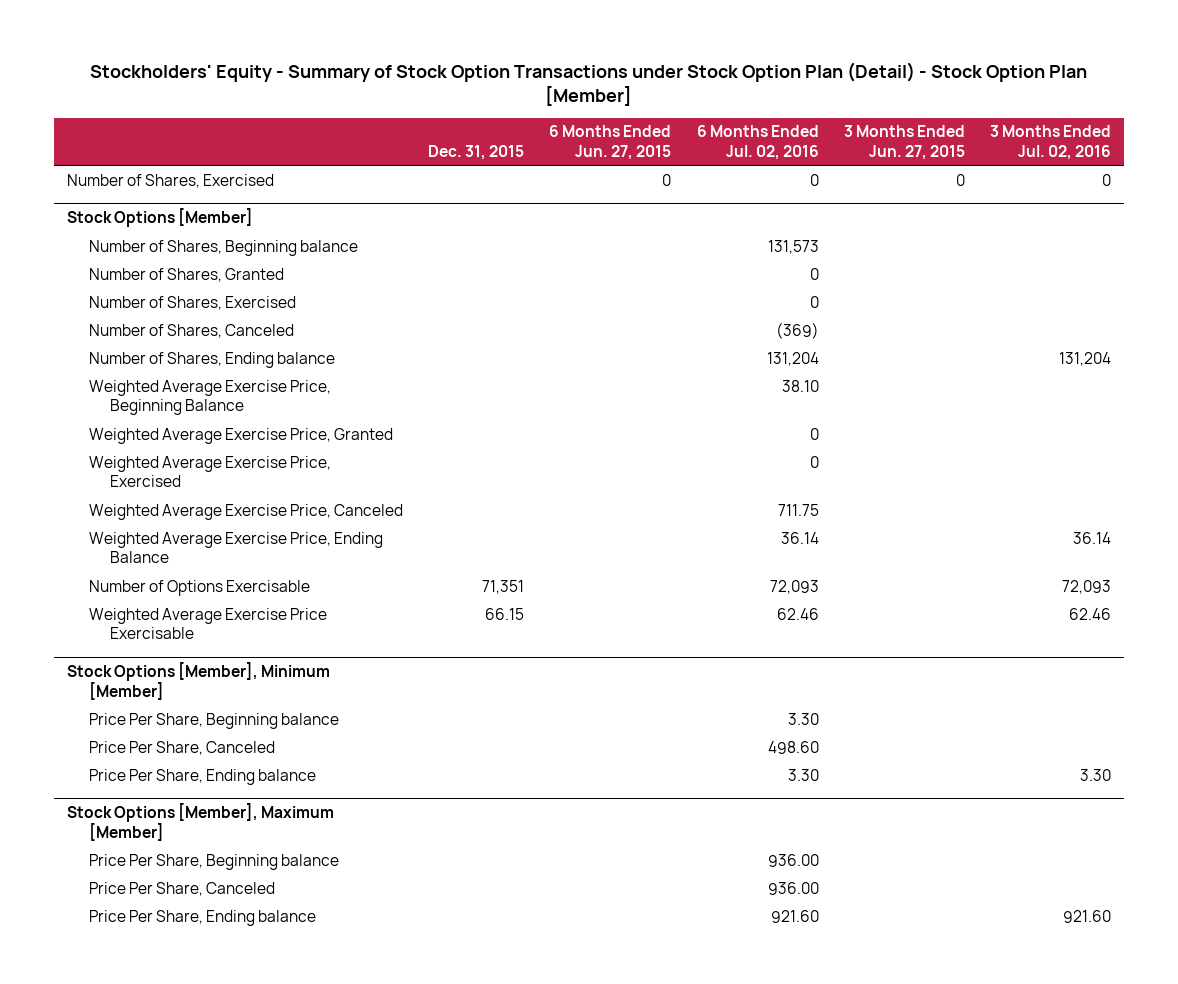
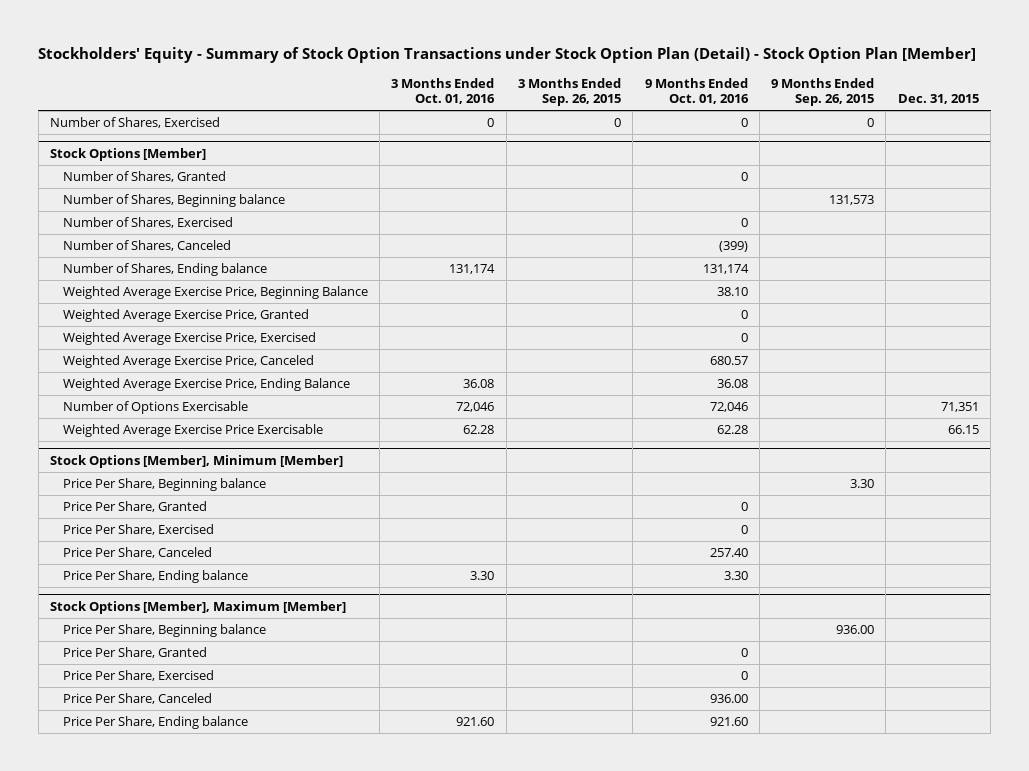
[549,125,672,160] 6 Months Ended Jun. 27, 2015 -> none
[696,125,819,160] 6 Months Ended Jul. 02, 2016 -> none
[844,125,966,160] 3 Months Ended Jun. 27, 2015 -> none
[990,125,1112,160] 3 Months Ended Jul. 02, 2016 -> none
none -> [391,77,496,105] 3 Months Ended Oct. 01, 2016
none -> [517,77,621,107] 3 Months Ended Sep. 26, 2015
none -> [644,77,749,105] 9 Months Ended Oct. 01, 2016
none -> [771,77,875,107] 9 Months Ended Sep. 26, 2015
[88,239,358,256] Number of Shares, Beginning balance -> [62,194,285,208] Number of Shares, Beginning balance
none -> [62,501,207,513] Price Per Share, Granted
none -> [62,524,214,536] Price Per Share, Exercised
none -> [62,647,207,659] Price Per Share, Granted
none -> [62,670,214,682] Price Per Share, Exercised

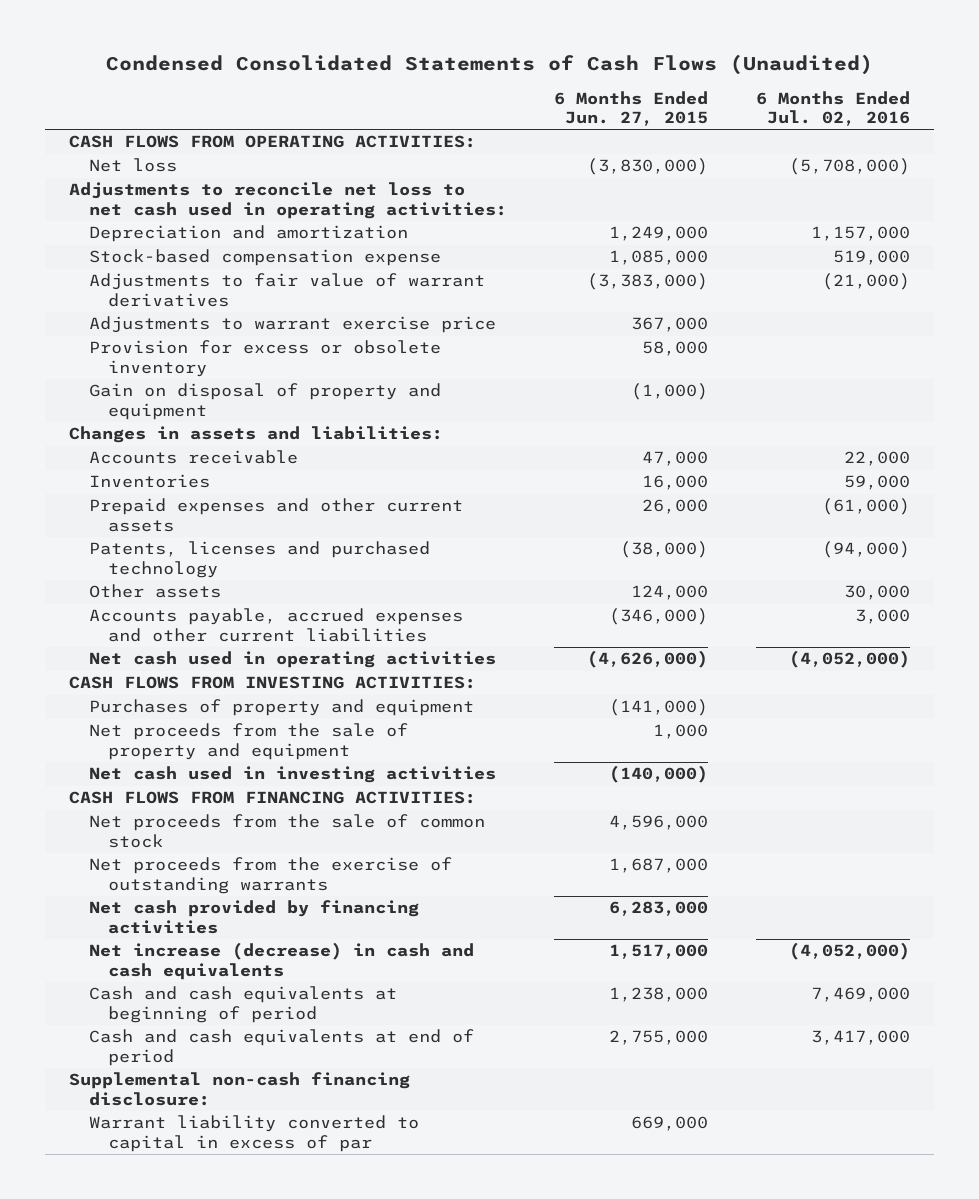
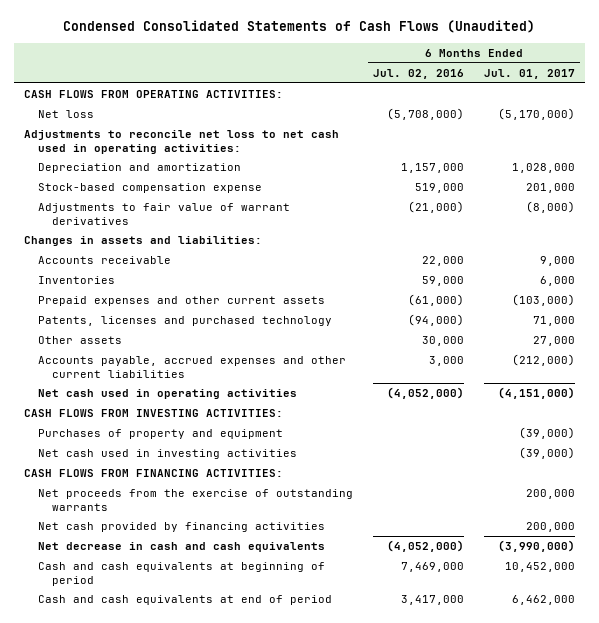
[554,90,709,126] 6 Months Ended Jun. 27, 2015 -> none
none -> [483,68,575,79] Jul. 01, 2017
[88,316,496,334] Adjustments to warrant exercise price -> none
[88,340,441,377] Provision for excess or obsolete inventory -> none
[88,383,441,420] Gain on disposal of property and equipment -> none
[88,723,408,760] Net proceeds from the sale of property and equipment -> none
[88,814,485,848] Net proceeds from the sale of common stock -> none
[88,942,474,980] Net increase (decrease) in cash and cash equivalents -> [38,542,326,553] Net decrease in cash and cash equivalents
[69,1072,411,1106] Supplemental non-cash financing disclosure: -> none
[88,1115,419,1152] Warrant liability converted to capital in excess of par -> none

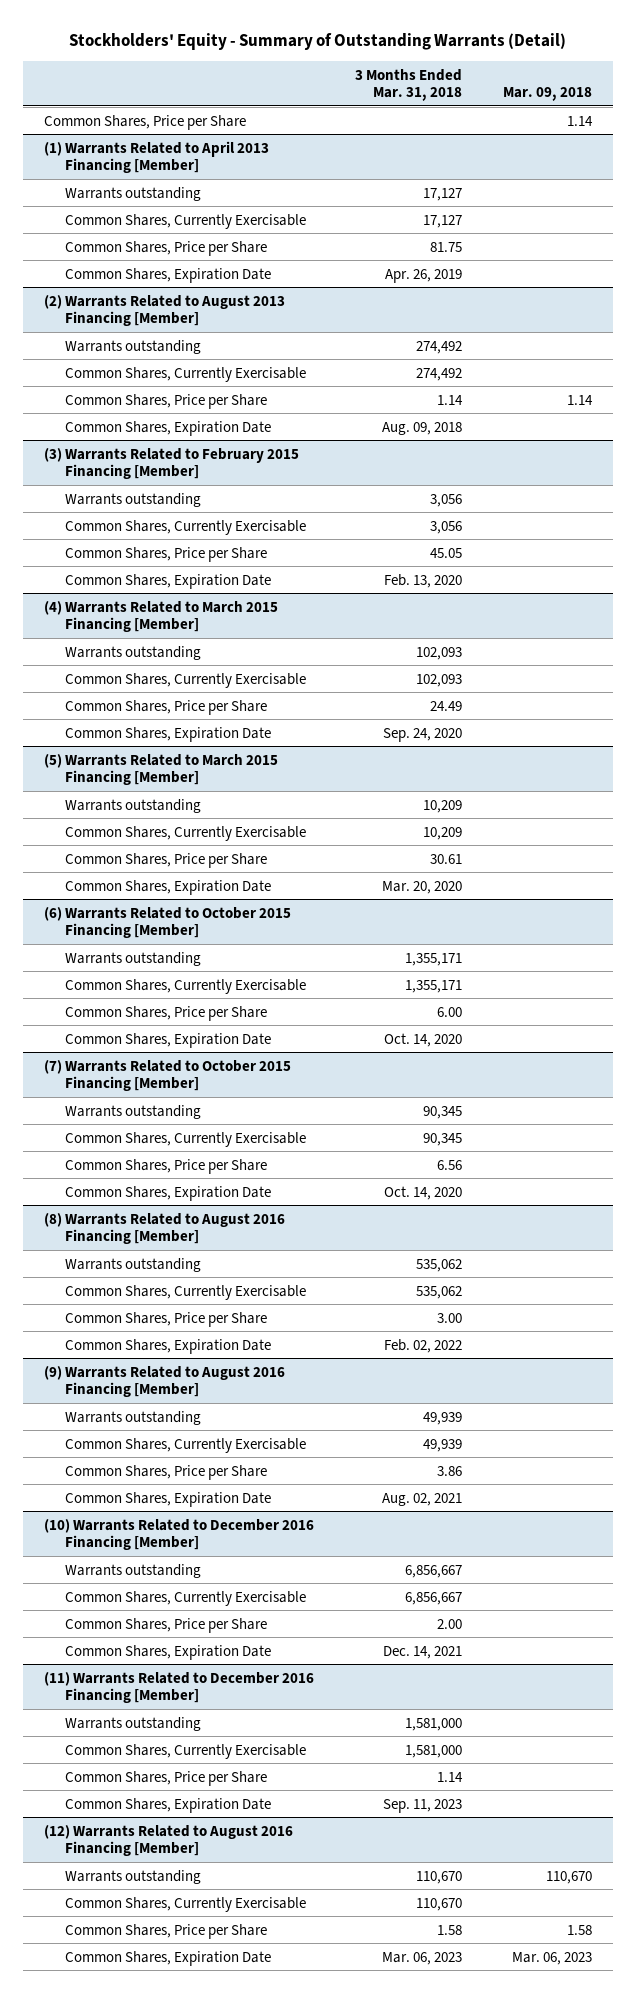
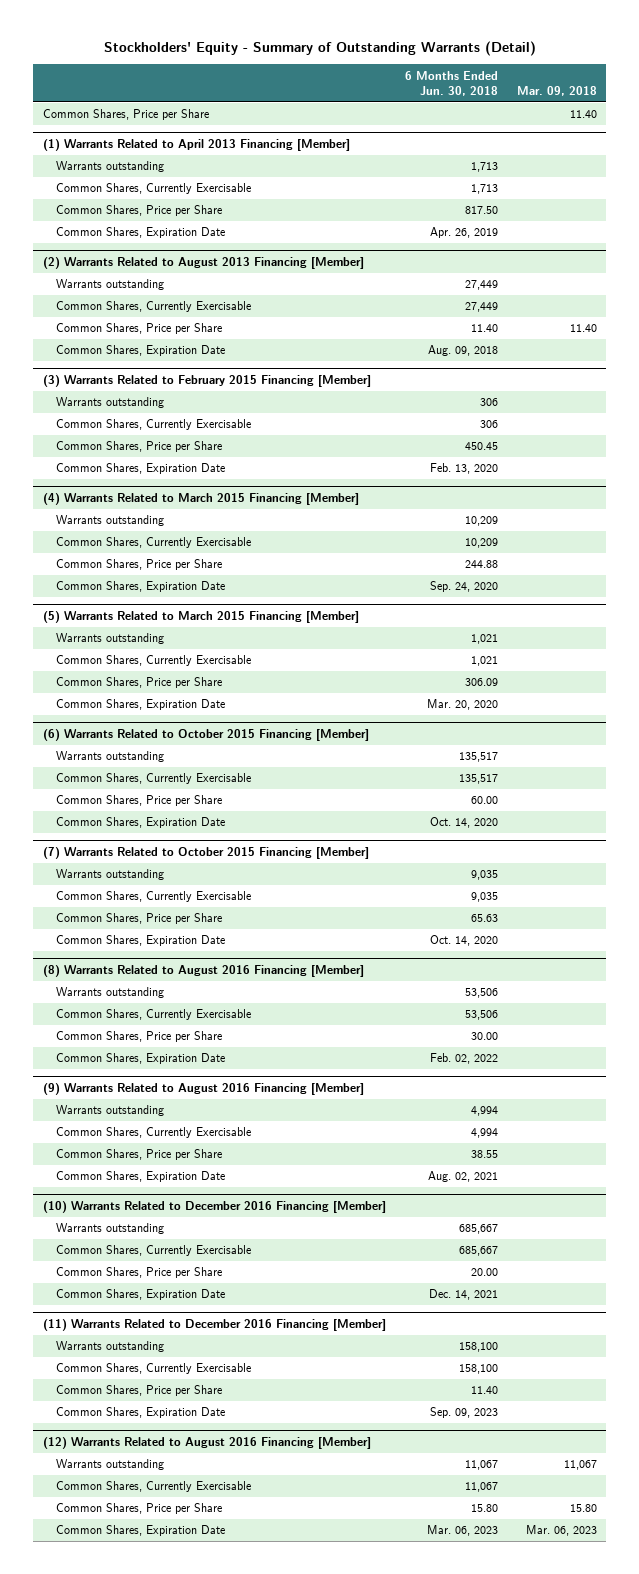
[354,68,462,102] 3 Months Ended Mar. 31, 2018 -> none
none -> [404,70,498,96] 6 Months Ended Jun. 30, 2018
[566,115,593,126] 1.14 -> [569,110,597,119] 11.40
[566,394,593,405] 1.14 -> [569,324,597,333] 11.40
[545,1870,592,1884] 110,670 -> [563,1460,597,1471] 11,067
[566,1924,592,1935] 1.58 -> [569,1504,597,1513] 15.80

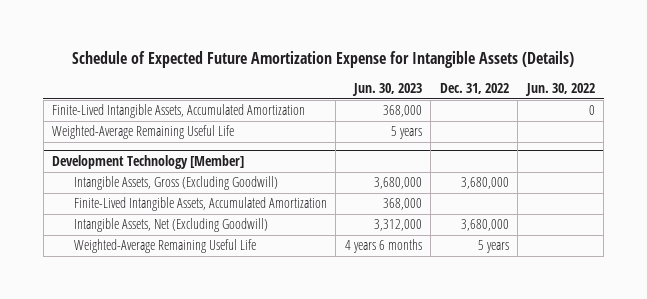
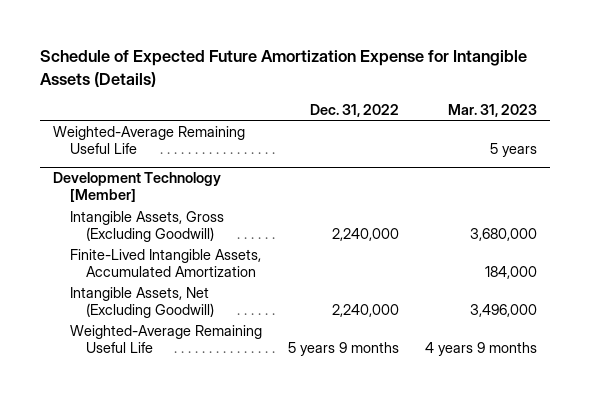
[351,82,422,96] Jun. 30, 2023 -> none
[524,82,595,96] Jun. 30, 2022 -> none
none -> [447,103,537,117] Mar. 31, 2023
[52,104,306,119] Finite-Lived Intangible Assets, Accumulated Amortization -> none
[460,177,509,190] 3,680,000 -> [331,227,399,241] 2,240,000
[460,219,509,232] 3,680,000 -> [331,303,399,317] 2,240,000
[477,240,509,254] 5 years -> [287,341,399,356] 5 years 9 months

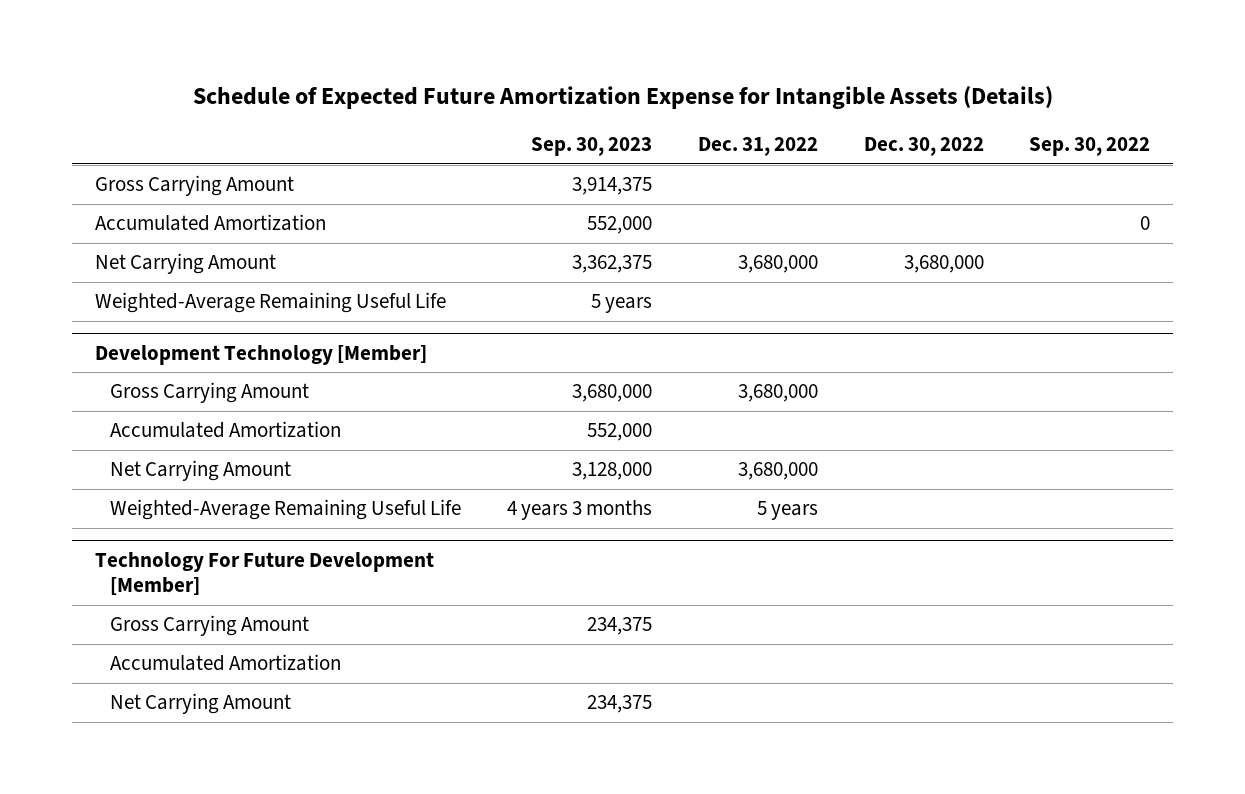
[447,103,537,117] Mar. 31, 2023 -> none
none -> [531,137,653,157] Sep. 30, 2023
none -> [863,137,984,157] Dec. 30, 2022
none -> [1029,137,1151,157] Sep. 30, 2022
none -> [94,175,294,197] Gross Carrying Amount
none -> [94,214,326,232] Accumulated Amortization
none -> [94,253,276,275] Net Carrying Amount
[69,210,224,242] Intangible Assets, Gross (Excluding Goodwill) -> none
[69,286,215,318] Intangible Assets, Net (Excluding Goodwill) -> none
none -> [110,382,310,404] Gross Carrying Amount
[69,248,261,277] Finite-Lived Intangible Assets, Accumulated Amortization -> [110,421,342,439] Accumulated Amortization
none -> [110,460,292,482] Net Carrying Amount
[287,341,399,356] 5 years 9 months -> [756,501,818,521] 5 years
none -> [94,551,434,596] Technology For Future Development [Member]
none -> [110,615,310,637] Gross Carrying Amount
none -> [110,654,342,672] Accumulated Amortization
none -> [110,693,292,715] Net Carrying Amount

